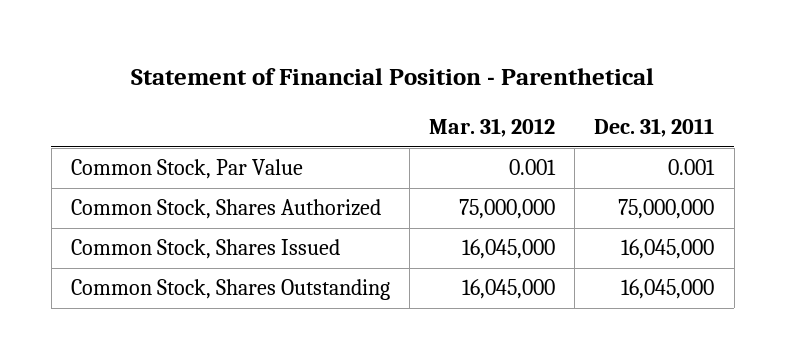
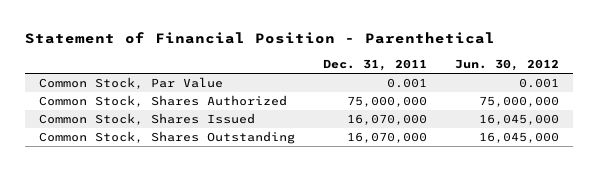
[429,118,556,138] Mar. 31, 2012 -> none
none -> [454,59,559,72] Jun. 30, 2012
[621,239,715,260] 16,045,000 -> [346,114,427,126] 16,070,000
[621,279,715,300] 16,045,000 -> [346,132,427,144] 16,070,000

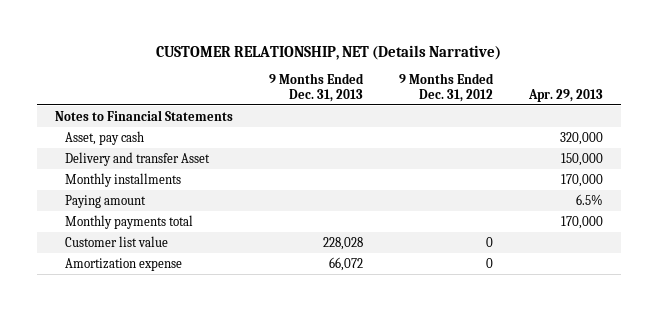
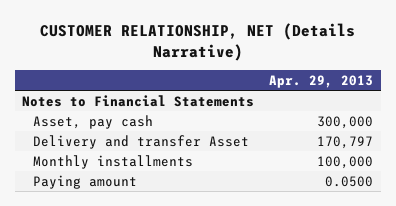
[268,73,364,102] 9 Months Ended Dec. 31, 2013 -> none
[398,73,494,102] 9 Months Ended Dec. 31, 2012 -> none
[65,214,194,229] Monthly payments total -> none
[65,235,169,247] Customer list value -> none
[65,257,183,271] Amortization expense -> none
[559,131,603,145] 320,000 -> [317,115,374,129] 300,000
[560,152,603,166] 150,000 -> [317,135,374,149] 170,797
[560,173,603,187] 170,000 -> [317,155,374,169] 100,000
[575,193,603,205] 6.5% -> [325,175,374,187] 0.0500

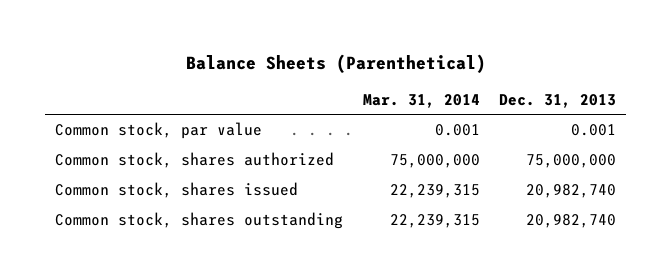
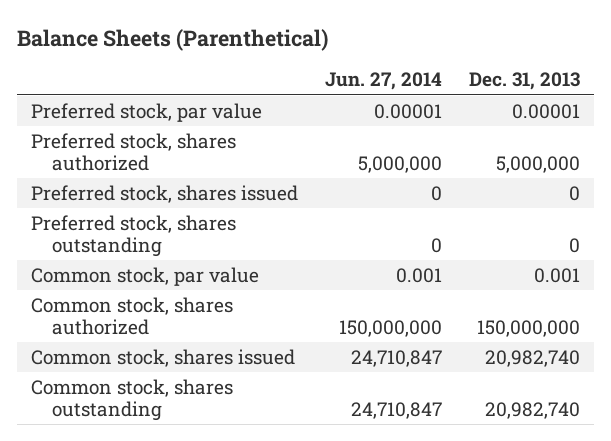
[362,93,480,108] Mar. 31, 2014 -> none
none -> [324,72,442,91] Jun. 27, 2014
none -> [30,102,262,122] Preferred stock, par value
none -> [30,132,236,171] Preferred stock, shares authorized
none -> [30,184,298,203] Preferred stock, shares issued
none -> [30,214,236,257] Preferred stock, shares outstanding
[526,154,617,169] 75,000,000 -> [477,319,581,337] 150,000,000

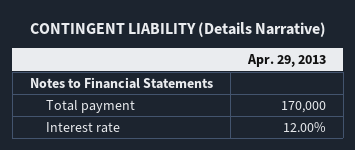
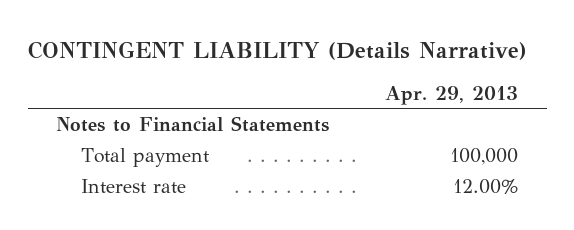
[280,100,326,113] 170,000 -> [450,148,519,166] 100,000

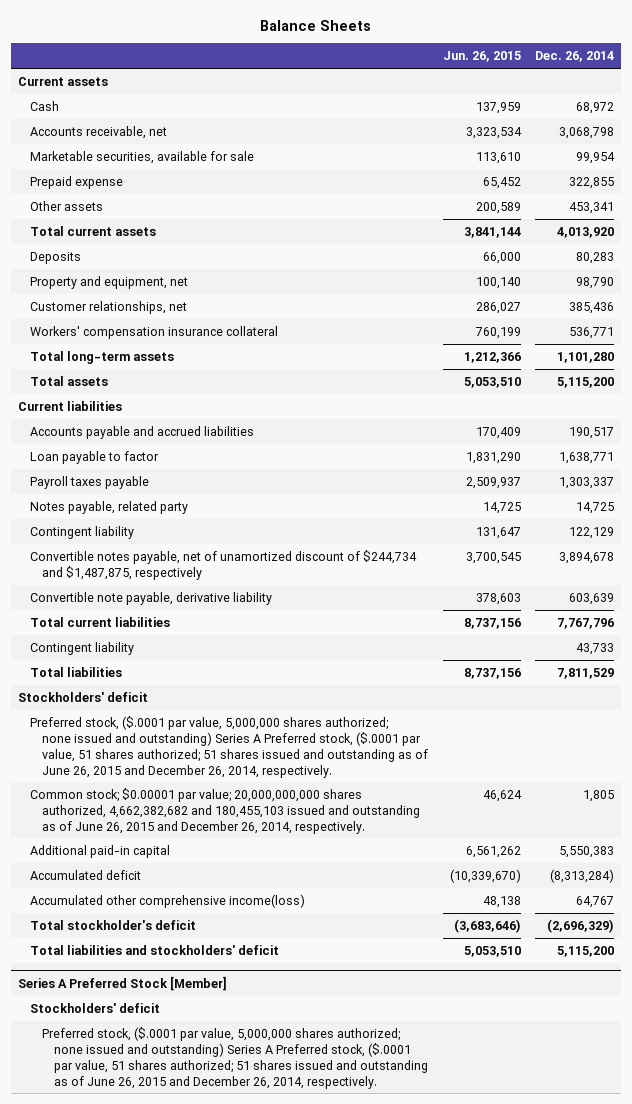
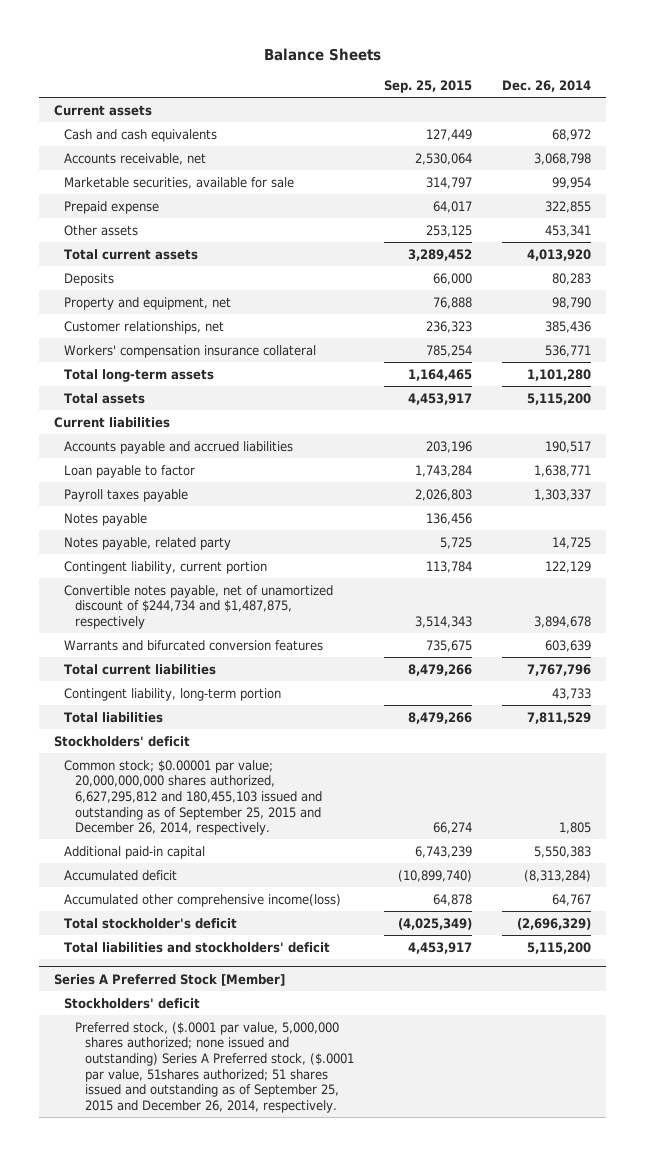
[442,51,521,63] Jun. 26, 2015 -> none
none -> [383,79,472,93] Sep. 25, 2015
[30,100,60,111] Cash -> [64,128,218,142] Cash and cash equivalents
none -> [64,512,148,526] Notes payable
[30,525,135,539] Contingent liability -> [64,560,268,574] Contingent liability, current portion
[30,591,273,605] Convertible note payable, derivative liability -> [64,639,324,651] Warrants and bifurcated conversion features
[30,641,135,655] Contingent liability -> [64,687,282,701] Contingent liability, long-term portion
[30,715,429,778] Preferred stock, ($.0001 par value, 5,000,000 shares authorized; none issued and outstanding) Series A Preferred stock, ($.0001 par value, 51 shares authorized; 51 shares issued and outstanding as of June 26, 2015 and December 26, 2014, respectively. -> none
[30,787,421,834] Common stock; $0.00001 par value; 20,000,000,000 shares authorized, 4,662,382,682 and 180,455,103 issued and outstanding as of June 26, 2015 and December 26, 2014, respectively. -> [64,759,322,836] Common stock; $0.00001 par value; 20,000,000,000 shares authorized, 6,627,295,812 and 180,455,103 issued and outstanding as of September 25, 2015 and December 26, 2014, respectively.
[42,1026,429,1089] Preferred stock, ($.0001 par value, 5,000,000 shares authorized; none issued and outstanding) Series A Preferred stock, ($.0001 par value, 51 shares authorized; 51 shares issued and outstanding as of June 26, 2015 and December 26, 2014, respectively. -> [74,1021,354,1113] Preferred stock, ($.0001 par value, 5,000,000 shares authorized; none issued and outstanding) Series A Preferred stock, ($.0001 par value, 51shares authorized; 51 shares issued and outstanding as of September 25, 2015 and December 26, 2014, respectively.

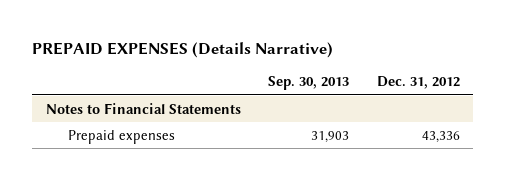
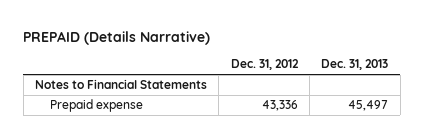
[31,42,333,59] PREPAID EXPENSES (Details Narrative) -> [23,30,211,45] PREPAID (Details Narrative)
[268,76,350,91] Sep. 30, 2013 -> none
none -> [321,59,389,71] Dec. 31, 2013
[67,129,175,144] Prepaid expenses -> [50,99,144,113] Prepaid expense

